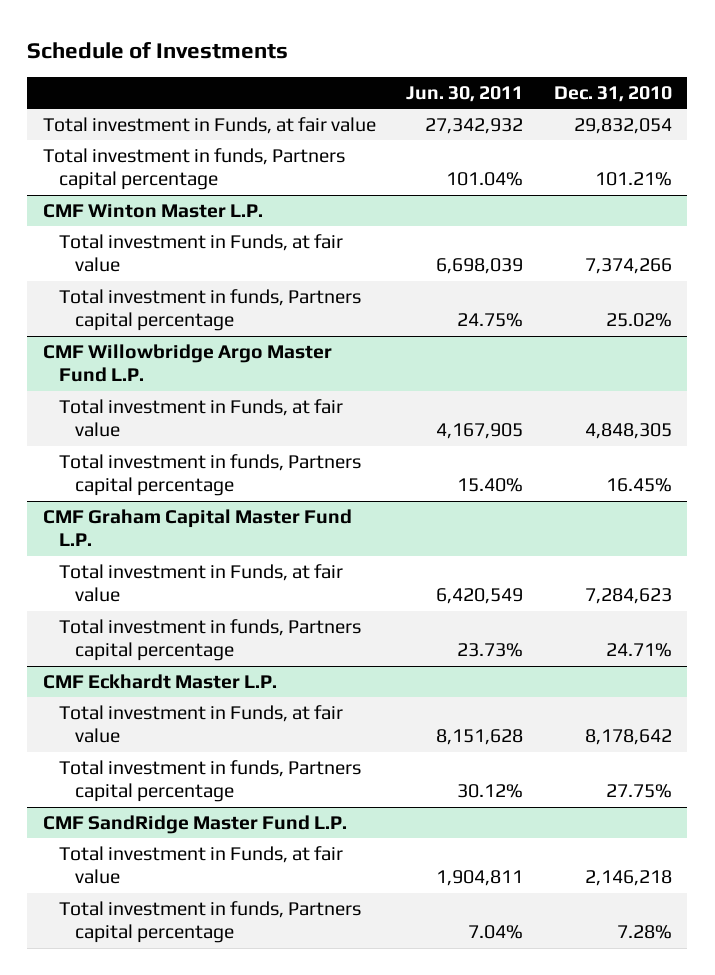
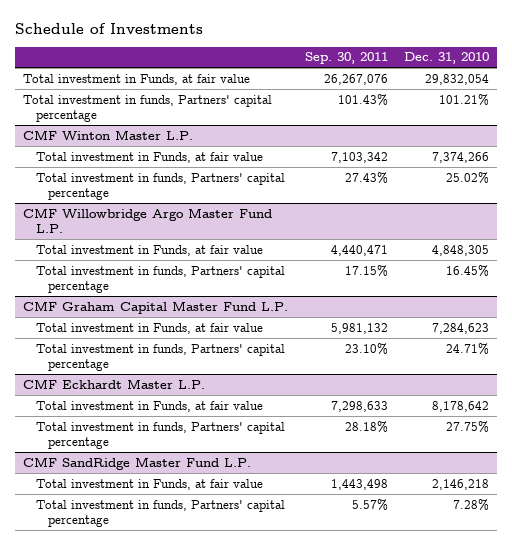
[406,85,524,102] Jun. 30, 2011 -> none
none -> [304,52,388,65] Sep. 30, 2011
[42,147,345,191] Total investment in funds, Partners capital percentage -> [23,94,273,122] Total investment in funds, Partners' capital percentage
[58,288,361,332] Total investment in funds, Partners capital percentage -> [35,172,285,200] Total investment in funds, Partners' capital percentage
[58,453,361,497] Total investment in funds, Partners capital percentage -> [35,265,285,293] Total investment in funds, Partners' capital percentage
[58,618,361,662] Total investment in funds, Partners capital percentage -> [35,343,285,371] Total investment in funds, Partners' capital percentage
[58,759,361,803] Total investment in funds, Partners capital percentage -> [35,421,285,449] Total investment in funds, Partners' capital percentage
[58,900,361,944] Total investment in funds, Partners capital percentage -> [35,499,285,527] Total investment in funds, Partners' capital percentage

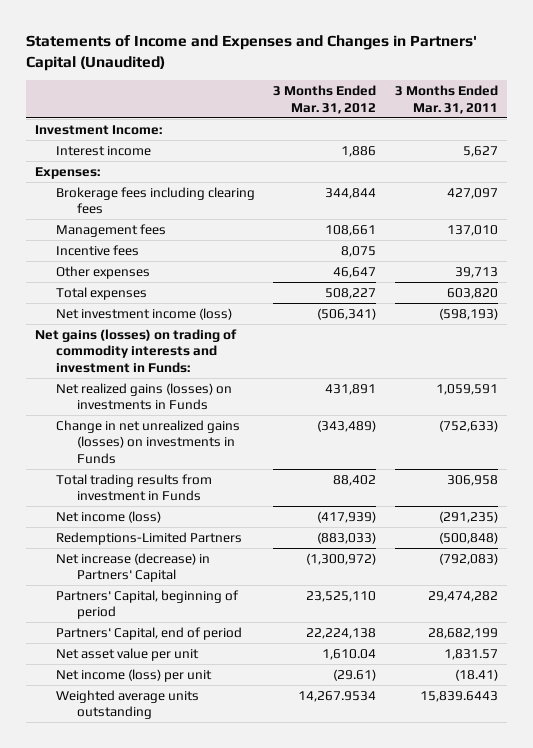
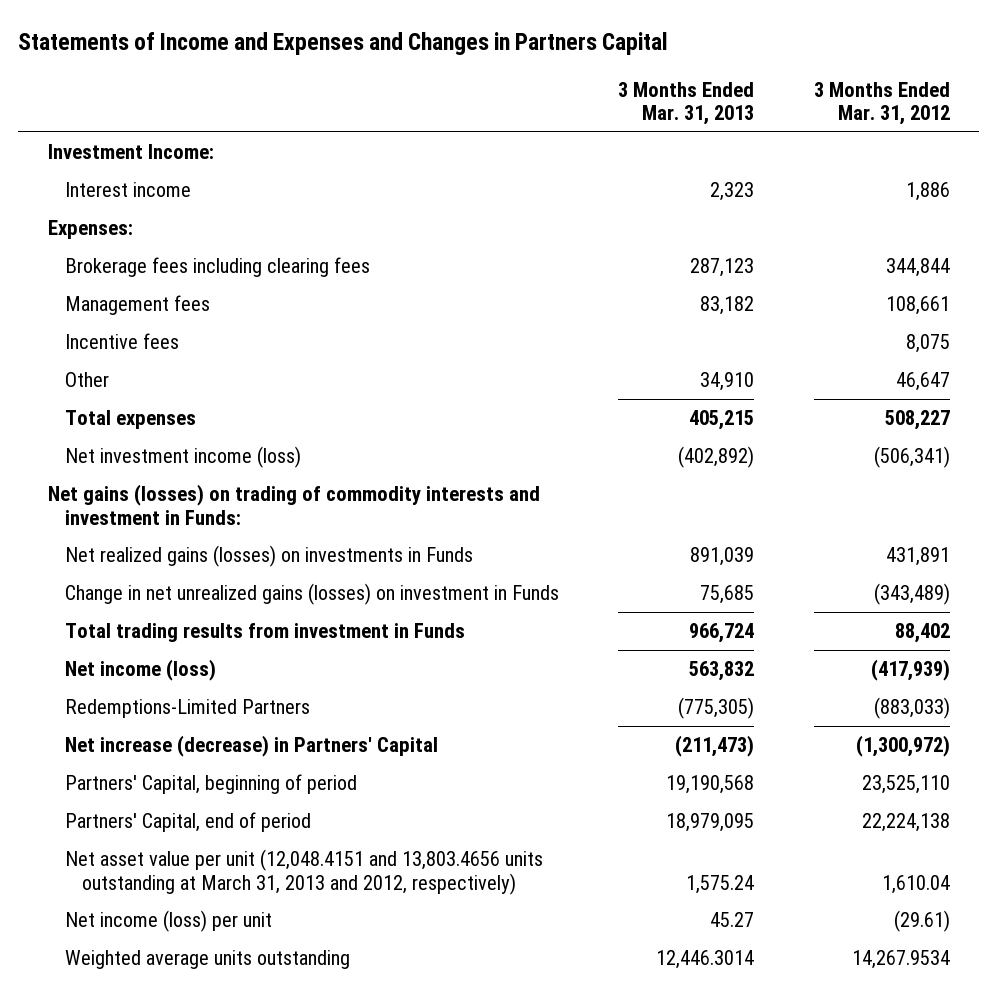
[25,35,477,72] Statements of Income and Expenses and Changes in Partners' Capital (Unaudited) -> [18,32,669,56] Statements of Income and Expenses and Changes in Partners Capital
[395,85,499,114] 3 Months Ended Mar. 31, 2011 -> none
none -> [618,81,755,126] 3 Months Ended Mar. 31, 2013
[55,265,150,279] Other expenses -> [65,372,110,388] Other
[55,419,240,464] Change in net unrealized gains (losses) on investments in Funds -> [65,583,560,606] Change in net unrealized gains (losses) on investment in Funds
[55,647,199,661] Net asset value per unit -> [65,849,544,895] Net asset value per unit (12,048.4151 and 13,803.4656 units outstanding at March 31, 2013 and 2012, respectively)

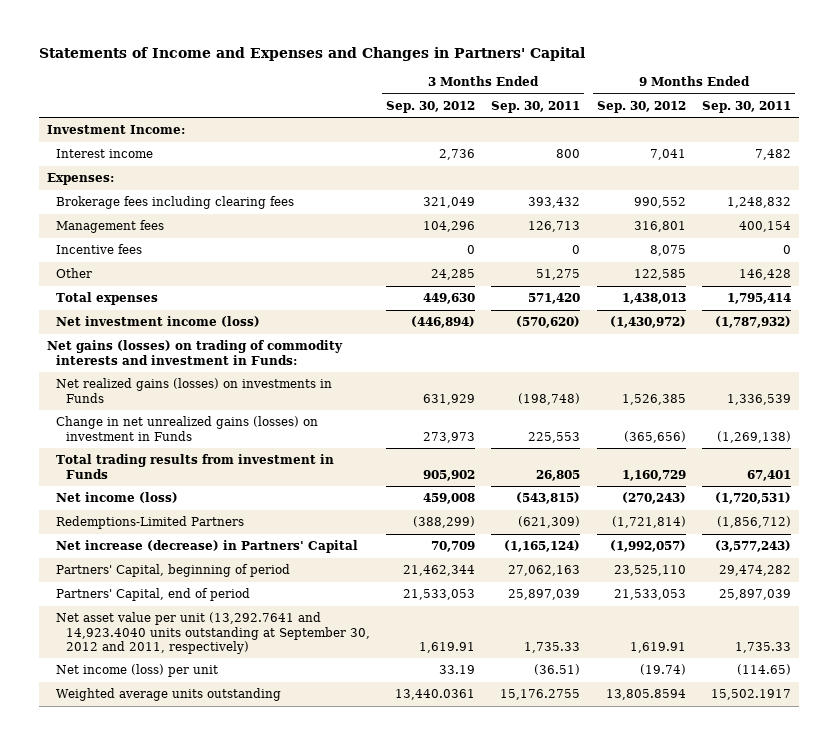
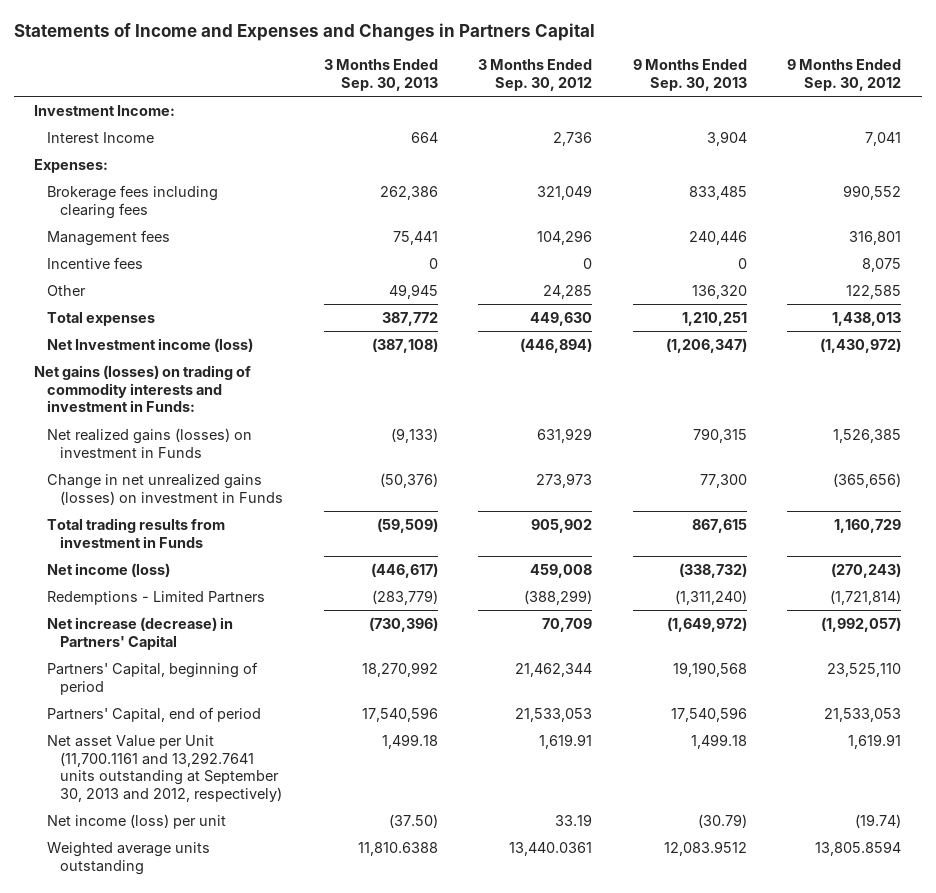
[38,46,585,61] Statements of Income and Expenses and Changes in Partners' Capital -> [13,22,595,41] Statements of Income and Expenses and Changes in Partners Capital
[491,100,581,113] Sep. 30, 2011 -> none
[702,100,792,113] Sep. 30, 2011 -> none
none -> [323,59,438,91] 3 Months Ended Sep. 30, 2013
none -> [632,59,747,91] 9 Months Ended Sep. 30, 2013
[56,149,154,159] Interest income -> [47,131,155,143] Interest Income
[56,316,261,328] Net investment income (loss) -> [47,337,254,352] Net Investment income (loss)
[56,378,333,403] Net realized gains (losses) on investments in Funds -> [47,427,253,458] Net realized gains (losses) on investment in Funds
[56,516,245,530] Redemptions-Limited Partners -> [47,590,266,605] Redemptions - Limited Partners
[56,612,370,654] Net asset value per unit (13,292.7641 and 14,923.4040 units outstanding at September 30, 2012 and 2011, respectively) -> [47,734,282,803] Net asset Value per Unit (11,700.1161 and 13,292.7641 units outstanding at September 30, 2013 and 2012, respectively)

